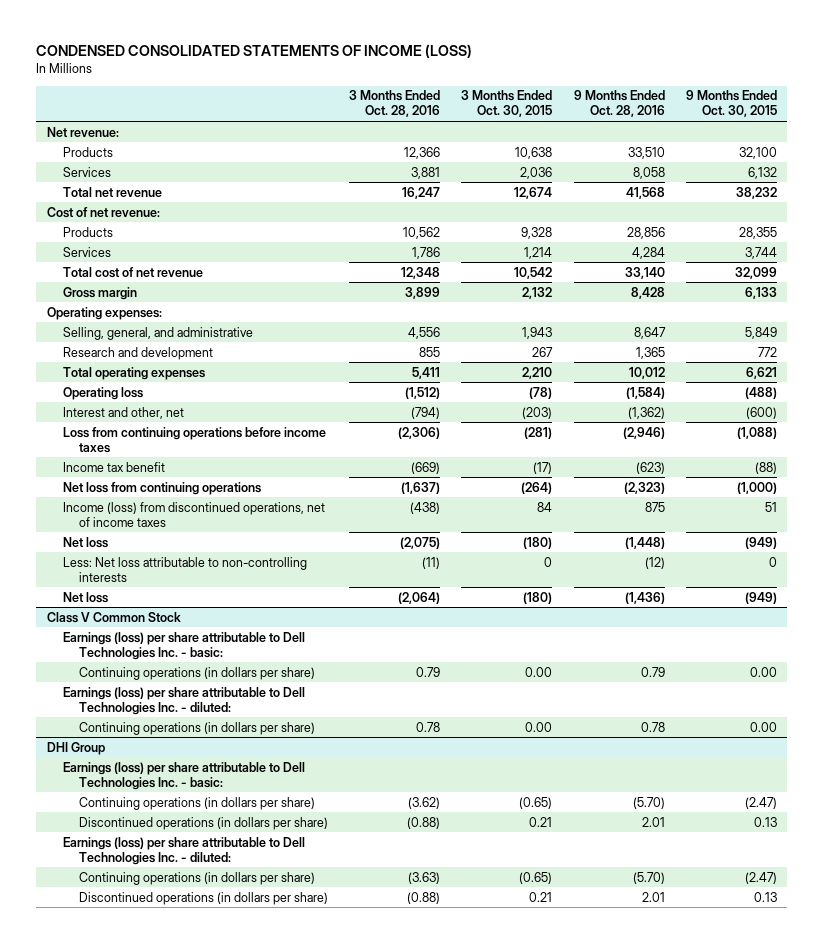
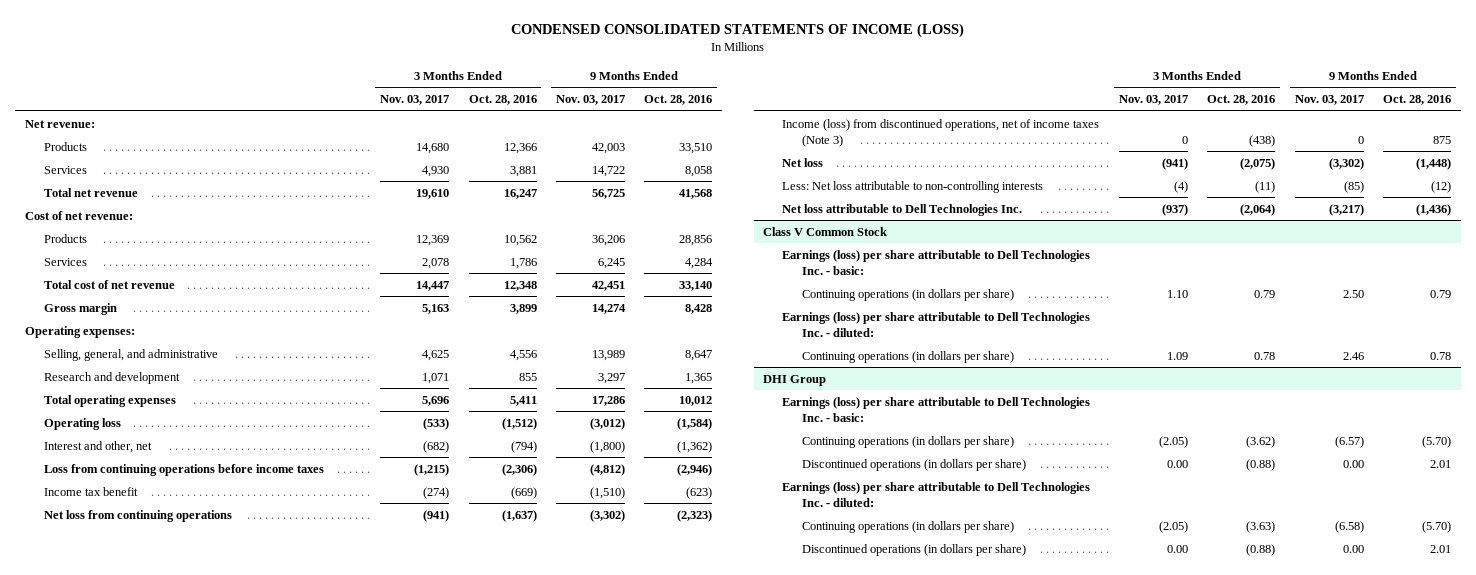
[461,90,553,118] 3 Months Ended Oct. 30, 2015 -> none
[685,90,777,118] 9 Months Ended Oct. 30, 2015 -> none
none -> [380,95,450,106] Nov. 03, 2017
none -> [555,95,625,106] Nov. 03, 2017
[62,501,325,527] Income (loss) from discontinued operations, net of income taxes -> [782,118,1100,147] Income (loss) from discontinued operations, net of income taxes (Note 3)
[62,591,108,603] Net loss -> [782,203,1023,216] Net loss attributable to Dell Technologies Inc.

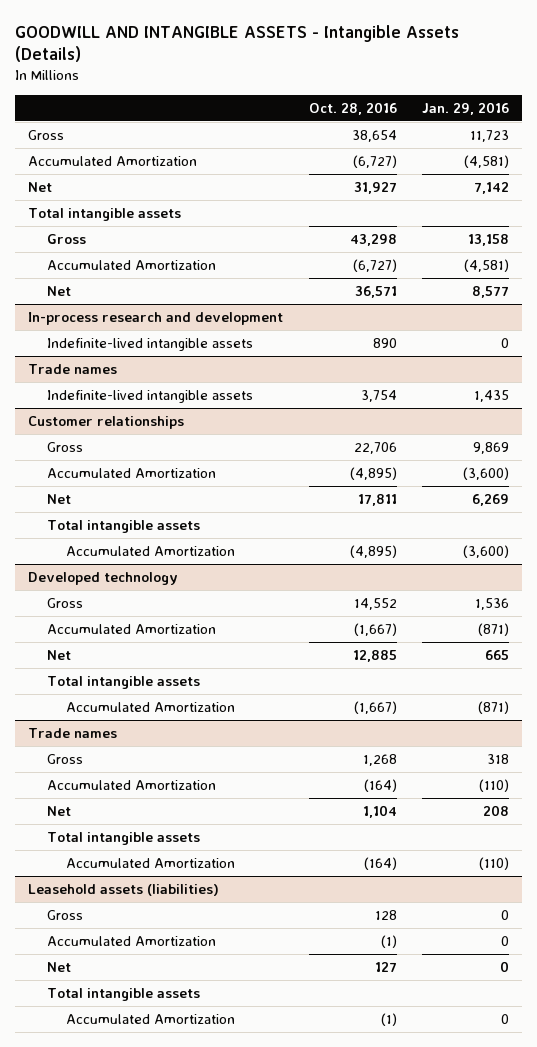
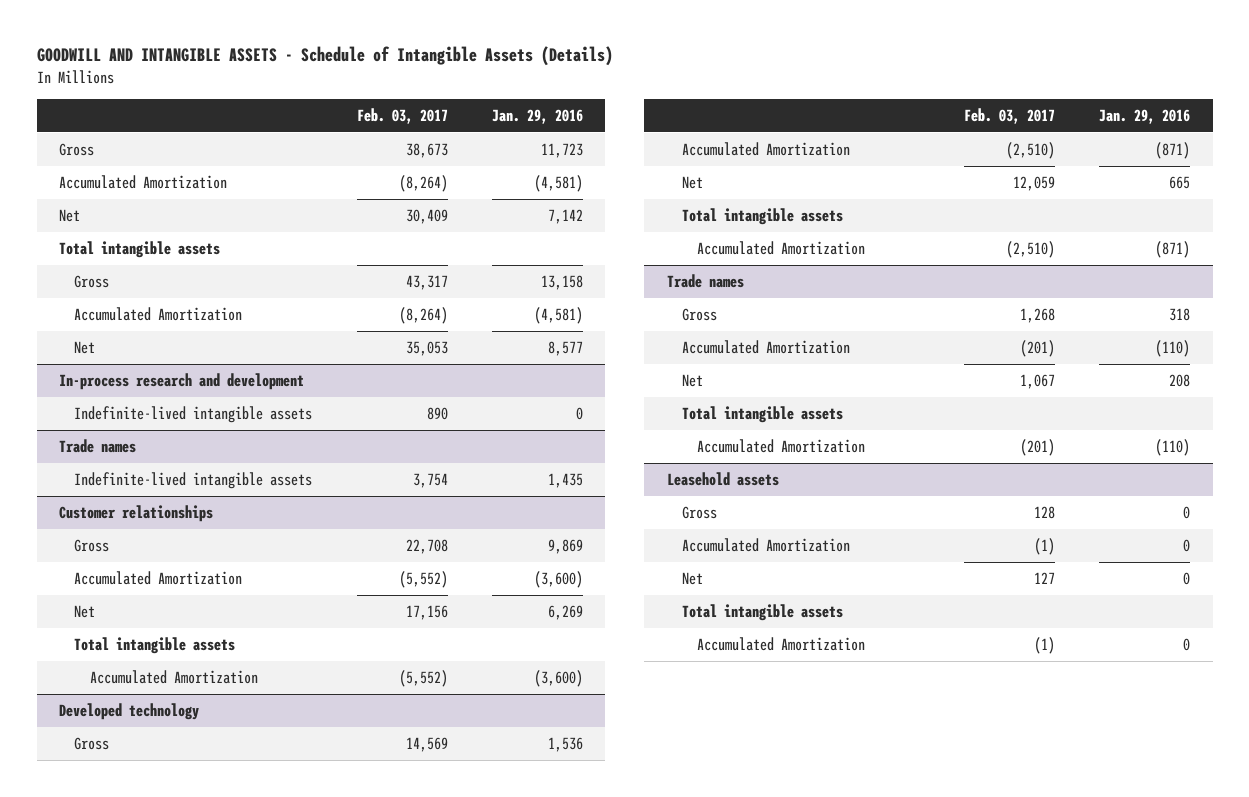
[15,24,460,63] GOODWILL AND INTANGIBLE ASSETS - Intangible Assets (Details) -> [36,46,613,67] GOODWILL AND INTANGIBLE ASSETS - Schedule of Intangible Assets (Details)
[308,101,397,115] Oct. 28, 2016 -> none
none -> [356,107,448,124] Feb. 03, 2017
[28,883,220,896] Leasehold assets (liabilities) -> [666,472,779,487] Leasehold assets

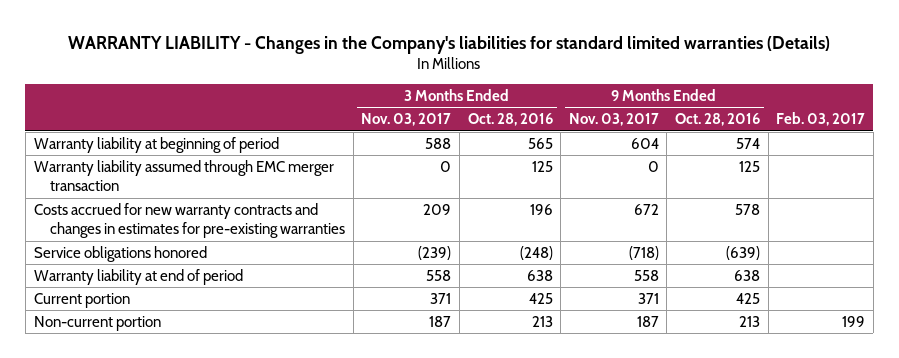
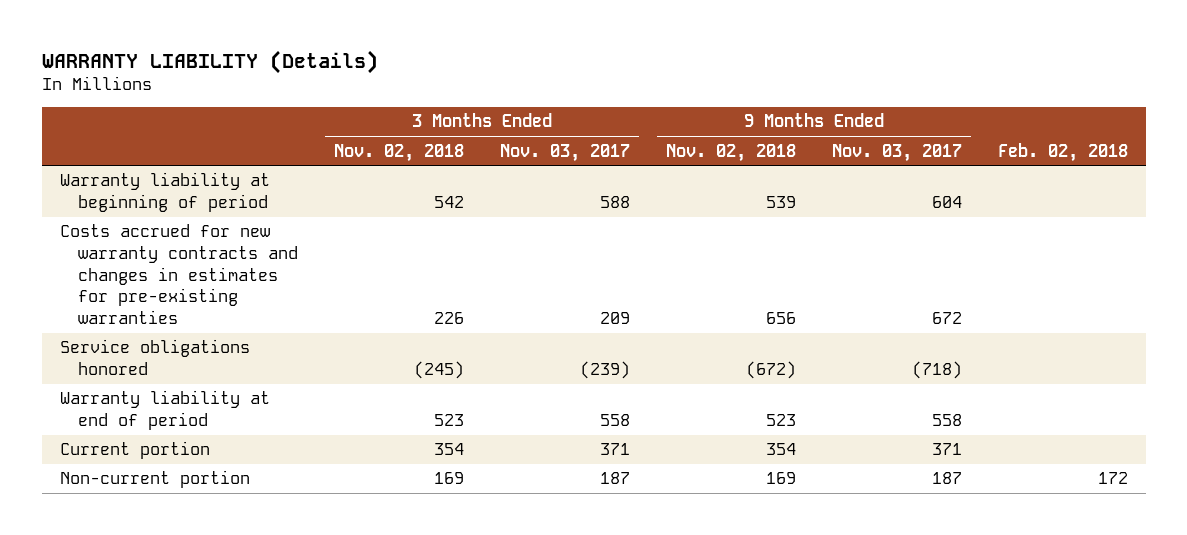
[68,35,831,54] WARRANTY LIABILITY - Changes in the Company's liabilities for standard limited warranties (Details) -> [41,49,378,74] WARRANTY LIABILITY (Details)
[467,113,553,127] Oct. 28, 2016 -> none
[674,113,760,127] Oct. 28, 2016 -> none
[776,112,866,127] Feb. 03, 2017 -> none
none -> [333,143,464,162] Nov. 02, 2018
none -> [665,143,796,162] Nov. 02, 2018
none -> [997,142,1128,162] Feb. 02, 2018
[33,159,334,192] Warranty liability assumed through EMC merger transaction -> none

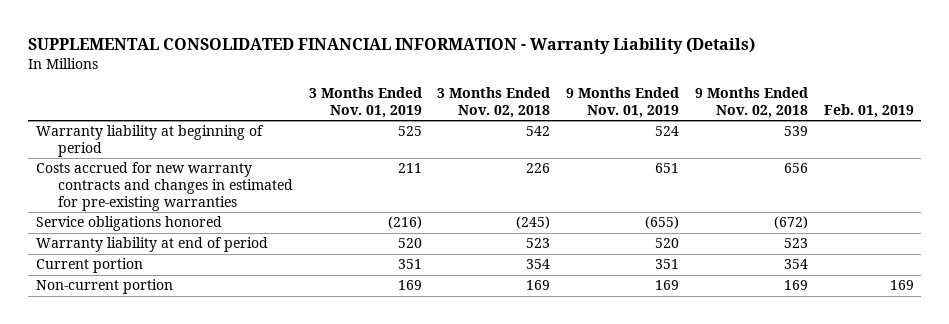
[41,49,378,74] WARRANTY LIABILITY (Details) -> [27,36,755,54] SUPPLEMENTAL CONSOLIDATED FINANCIAL INFORMATION - Warranty Liability (Details)
[499,143,630,162] Nov. 03, 2017 -> none
[831,143,962,162] Nov. 03, 2017 -> none
[997,142,1128,162] Feb. 02, 2018 -> none
none -> [308,87,422,119] 3 Months Ended Nov. 01, 2019
none -> [566,87,680,119] 9 Months Ended Nov. 01, 2019
none -> [823,104,914,119] Feb. 01, 2019
[59,224,298,325] Costs accrued for new warranty contracts and changes in estimates for pre-existing warranties -> [35,162,293,211] Costs accrued for new warranty contracts and changes in estimated for pre-existing warranties

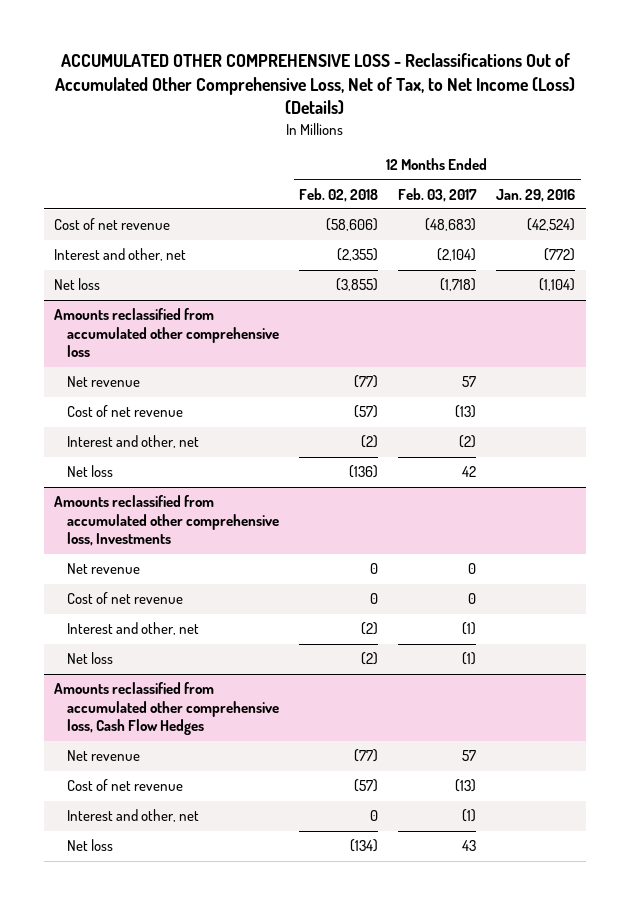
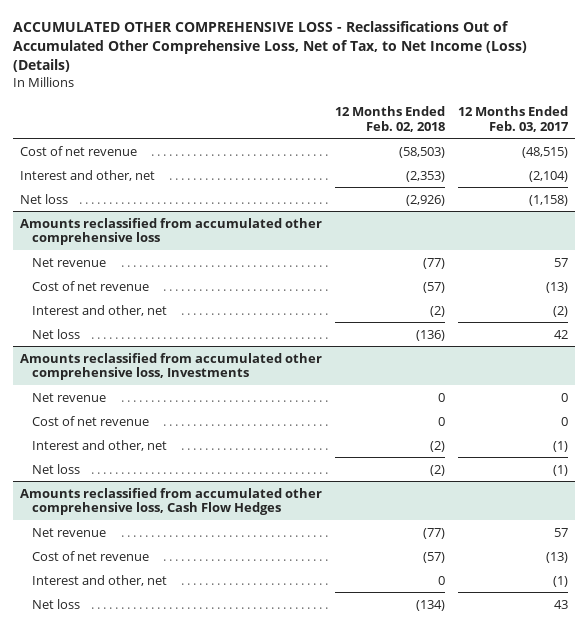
[496,188,576,202] Jan. 29, 2016 -> none
[325,218,378,232] (58,606) -> [398,146,445,158] (58,503)
[425,218,477,232] (48,683) -> [522,146,569,158] (48,515)
[336,248,378,262] (2,355) -> [405,170,445,182] (2,353)
[335,278,378,292] (3,855) -> [405,194,445,206] (2,926)
[440,278,477,292] (1,718) -> [529,194,569,206] (1,158)

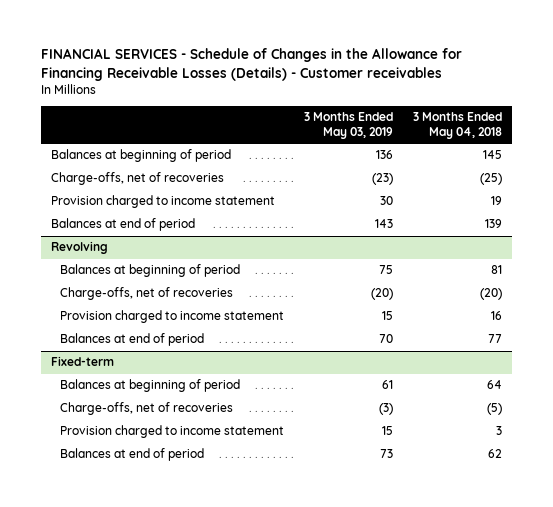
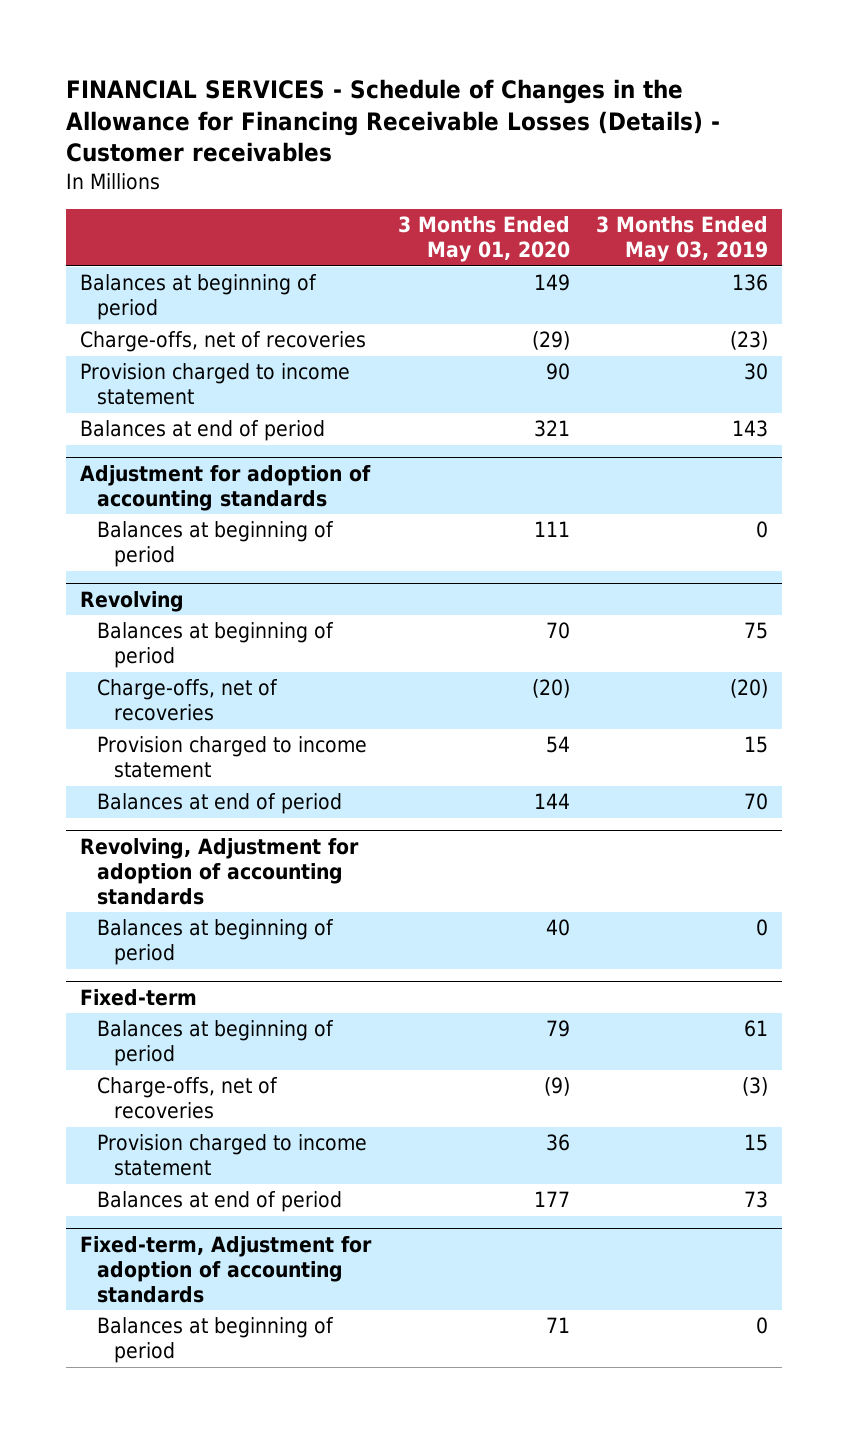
[412,112,502,139] 3 Months Ended May 04, 2018 -> none
none -> [397,216,570,263] 3 Months Ended May 01, 2020
none -> [79,464,371,511] Adjustment for adoption of accounting standards
none -> [96,521,334,568] Balances at beginning of period
none -> [79,837,359,905] Revolving, Adjustment for adoption of accounting standards
none -> [96,919,334,966] Balances at beginning of period
none -> [79,1235,372,1303] Fixed-term, Adjustment for adoption of accounting standards
none -> [96,1317,334,1364] Balances at beginning of period

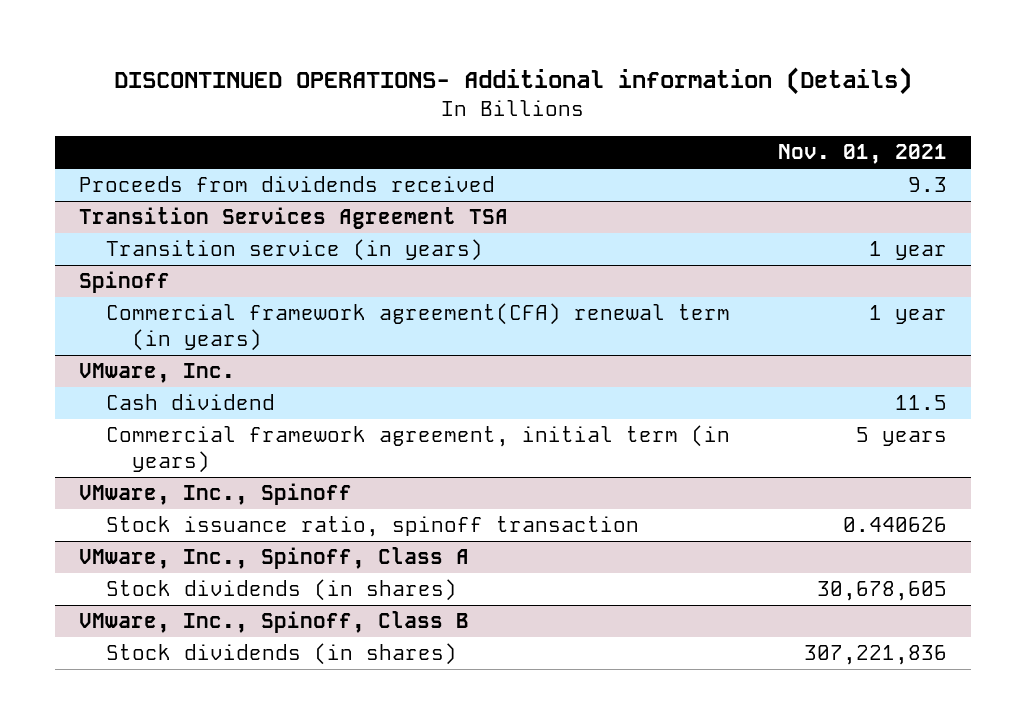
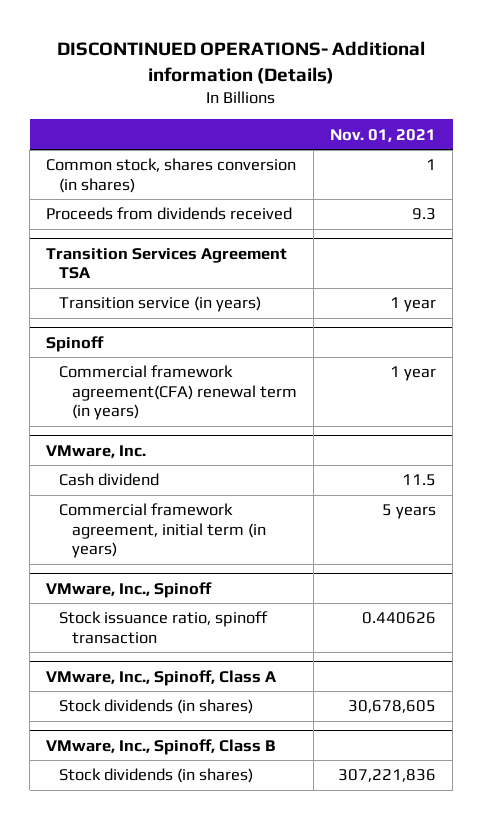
none -> [46,158,297,193] Common stock, shares conversion (in shares)

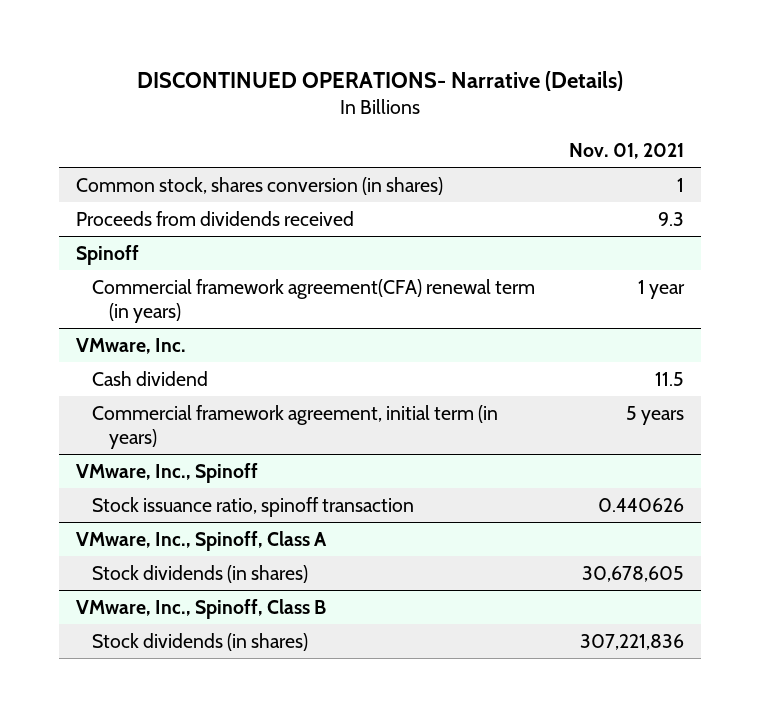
[57,41,426,84] DISCONTINUED OPERATIONS- Additional information (Details) -> [137,71,624,92] DISCONTINUED OPERATIONS- Narrative (Details)
[46,247,288,280] Transition Services Agreement TSA -> none
[59,296,262,313] Transition service (in years) -> none

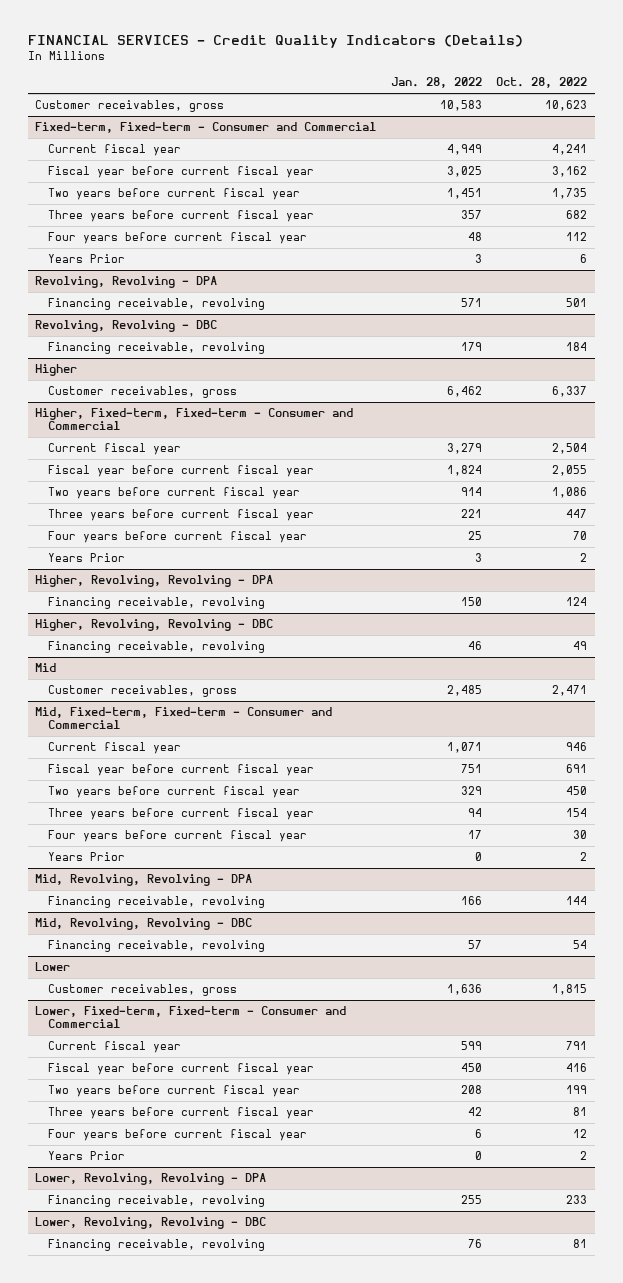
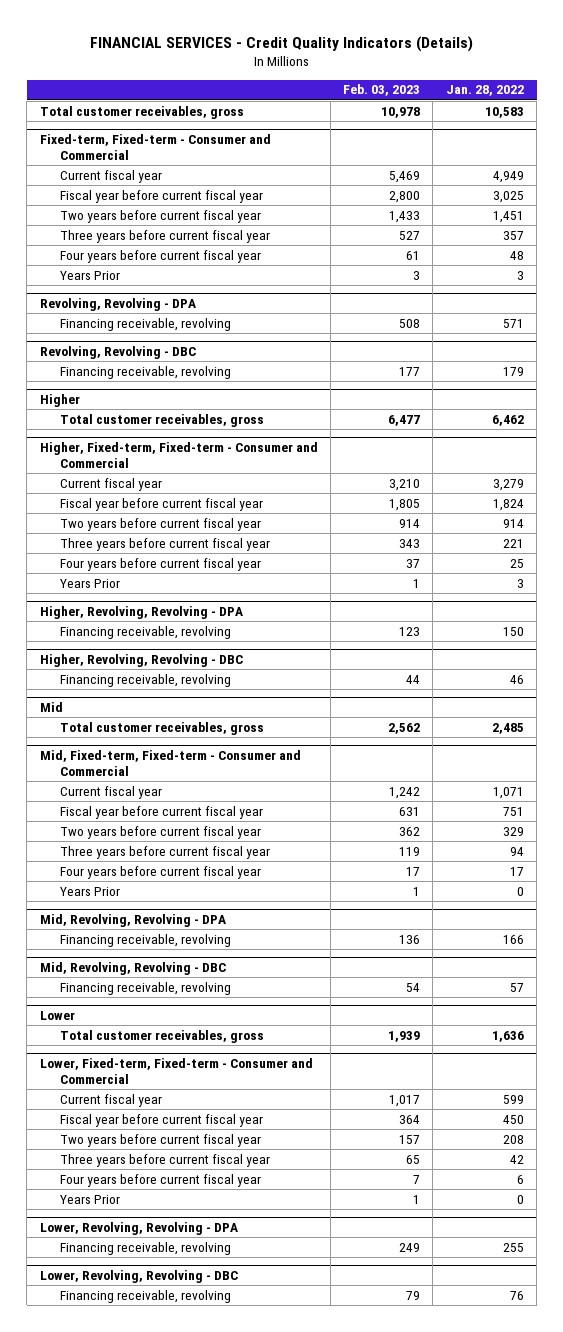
[496,77,588,89] Oct. 28, 2022 -> none
none -> [343,84,421,97] Feb. 03, 2023
[35,100,225,113] Customer receivables, gross -> [39,105,244,119] Total customer receivables, gross
[48,386,238,399] Customer receivables, gross -> [60,413,265,427] Total customer receivables, gross
[48,685,238,698] Customer receivables, gross -> [60,721,265,735] Total customer receivables, gross
[48,984,238,997] Customer receivables, gross -> [60,1029,265,1043] Total customer receivables, gross

